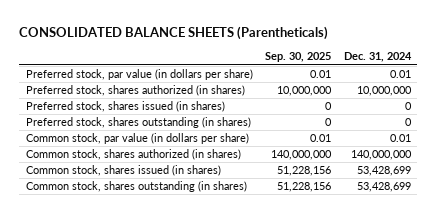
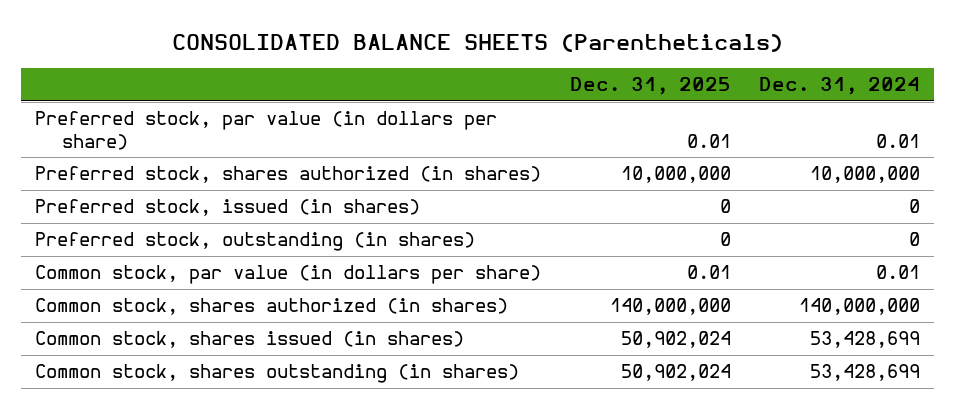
[265,52,332,63] Sep. 30, 2025 -> none
none -> [569,77,731,96] Dec. 31, 2025
[25,101,225,113] Preferred stock, shares issued (in shares) -> [35,199,421,217] Preferred stock, issued (in shares)
[25,117,251,129] Preferred stock, shares outstanding (in shares) -> [35,232,476,252] Preferred stock, outstanding (in shares)

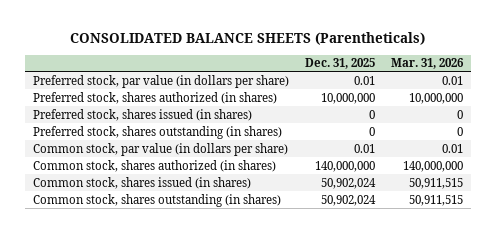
[758,77,920,96] Dec. 31, 2024 -> none
none -> [391,58,465,70] Mar. 31, 2026
[35,199,421,217] Preferred stock, issued (in shares) -> [32,108,252,121] Preferred stock, shares issued (in shares)
[35,232,476,252] Preferred stock, outstanding (in shares) -> [32,125,282,139] Preferred stock, shares outstanding (in shares)

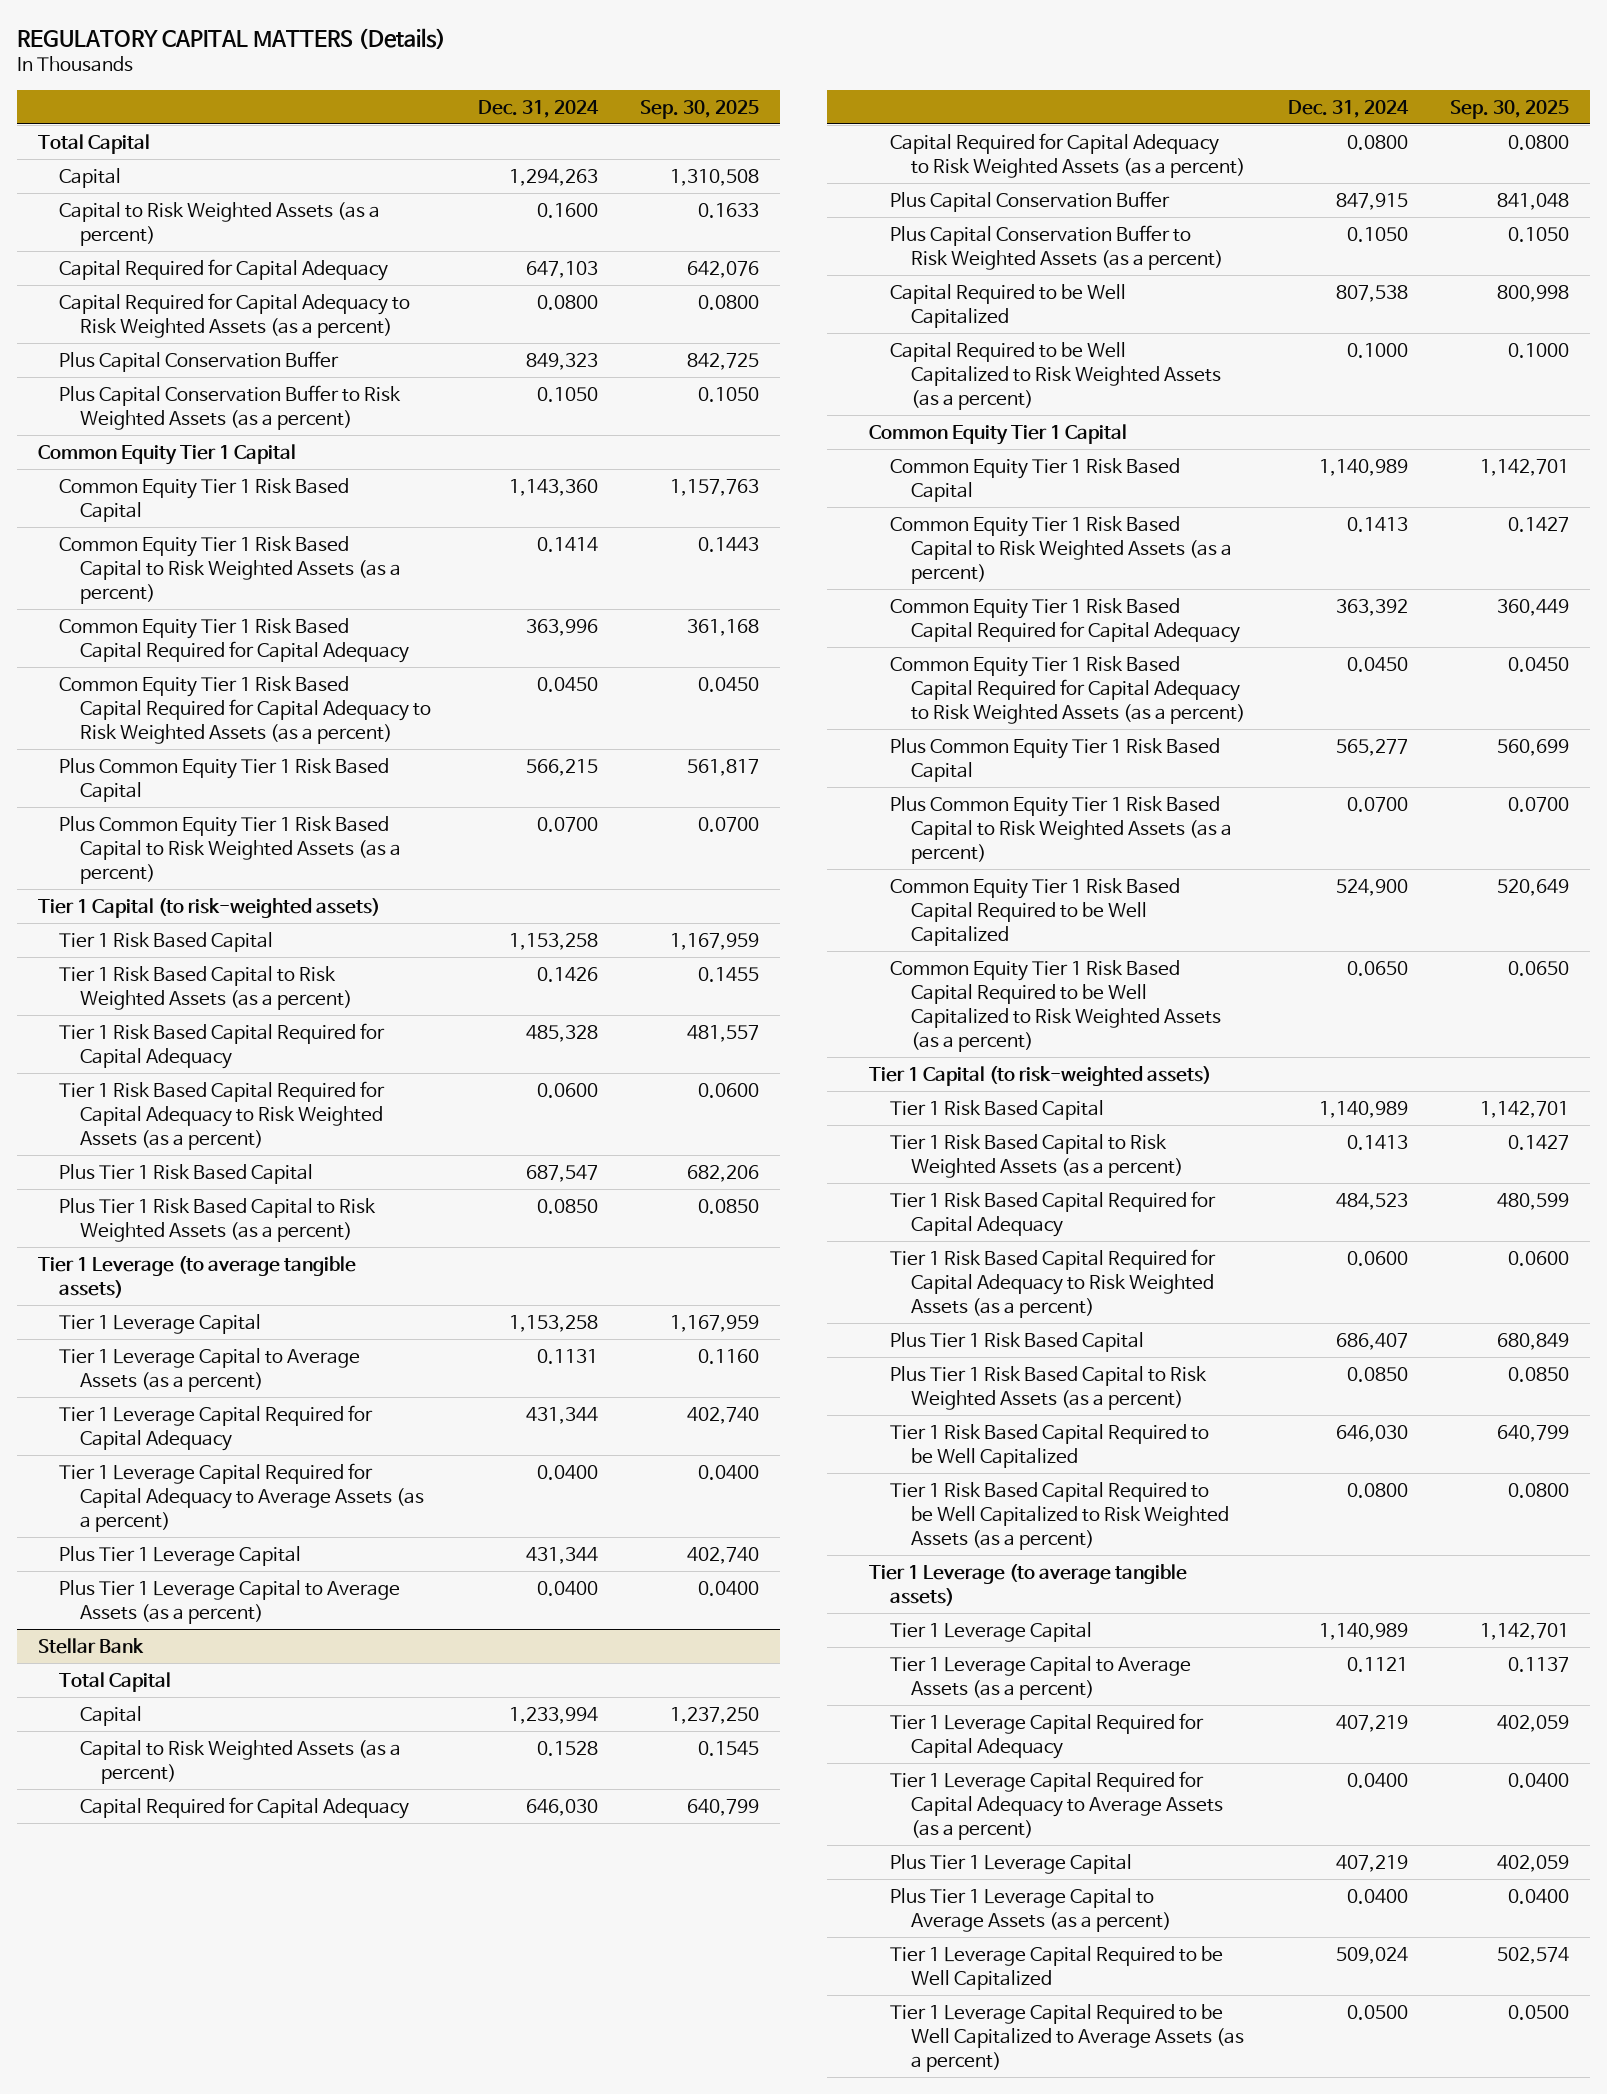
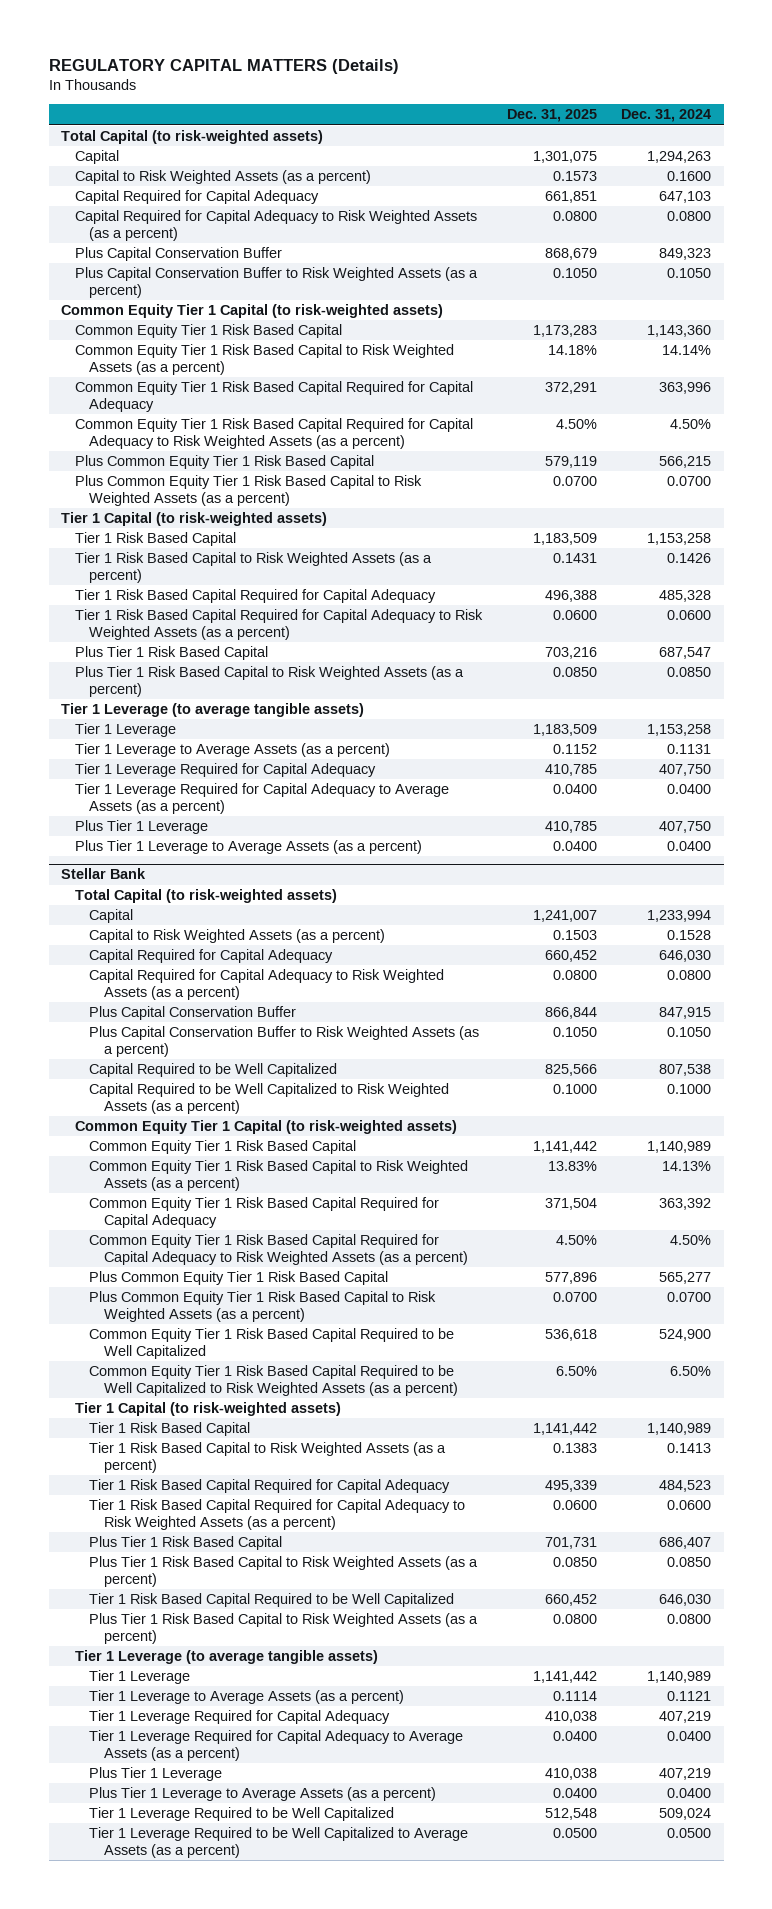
[639,99,759,119] Sep. 30, 2025 -> none
none -> [506,109,597,123] Dec. 31, 2025
[38,133,151,154] Total Capital -> [61,130,324,145] Total Capital (to risk-weighted assets)
[38,443,297,465] Common Equity Tier 1 Capital -> [61,304,444,319] Common Equity Tier 1 Capital (to risk-weighted assets)
[536,536,598,552] 0.1414 -> [662,345,712,356] 14.14%
[536,676,598,692] 0.0450 -> [670,419,712,430] 4.50%
[59,1313,262,1334] Tier 1 Leverage Capital -> [75,723,177,738] Tier 1 Leverage
[59,1347,361,1392] Tier 1 Leverage Capital to Average Assets (as a percent) -> [75,743,391,758] Tier 1 Leverage to Average Assets (as a percent)
[59,1404,374,1451] Tier 1 Leverage Capital Required for Capital Adequacy -> [75,763,377,778] Tier 1 Leverage Required for Capital Adequacy
[525,1406,598,1424] 431,344 -> [659,764,712,777] 407,750
[59,1462,425,1532] Tier 1 Leverage Capital Required for Capital Adequacy to Average Assets (as a percent) -> [75,783,450,814] Tier 1 Leverage Required for Capital Adequacy to Average Assets (as a percent)
[59,1545,302,1566] Plus Tier 1 Leverage Capital -> [75,820,209,835] Plus Tier 1 Leverage
[525,1546,598,1564] 431,344 -> [659,821,712,834] 407,750
[59,1579,401,1624] Plus Tier 1 Leverage Capital to Average Assets (as a percent) -> [75,840,423,855] Plus Tier 1 Leverage to Average Assets (as a percent)
[59,1671,172,1692] Total Capital -> [75,889,338,904] Total Capital (to risk-weighted assets)
[869,423,1128,445] Common Equity Tier 1 Capital -> [75,1120,458,1135] Common Equity Tier 1 Capital (to risk-weighted assets)
[1346,516,1408,532] 0.1413 -> [662,1161,712,1172] 14.13%
[1346,656,1408,672] 0.0450 -> [670,1235,712,1246] 4.50%
[1346,960,1408,976] 0.0650 -> [670,1366,712,1377] 6.50%
[890,1481,1230,1550] Tier 1 Risk Based Capital Required to be Well Capitalized to Risk Weighted Assets (as a percent) -> [89,1613,479,1644] Plus Tier 1 Risk Based Capital to Risk Weighted Assets (as a percent)
[890,1621,1093,1642] Tier 1 Leverage Capital -> [89,1670,191,1685] Tier 1 Leverage
[890,1655,1192,1700] Tier 1 Leverage Capital to Average Assets (as a percent) -> [89,1690,405,1705] Tier 1 Leverage to Average Assets (as a percent)
[890,1712,1205,1759] Tier 1 Leverage Capital Required for Capital Adequacy -> [89,1710,391,1725] Tier 1 Leverage Required for Capital Adequacy
[890,1770,1224,1840] Tier 1 Leverage Capital Required for Capital Adequacy to Average Assets (as a percent) -> [89,1730,464,1761] Tier 1 Leverage Required for Capital Adequacy to Average Assets (as a percent)
[890,1853,1133,1874] Plus Tier 1 Leverage Capital -> [89,1767,223,1782] Plus Tier 1 Leverage
[890,1887,1172,1932] Plus Tier 1 Leverage Capital to Average Assets (as a percent) -> [89,1787,437,1802] Plus Tier 1 Leverage to Average Assets (as a percent)
[890,1945,1224,1990] Tier 1 Leverage Capital Required to be Well Capitalized -> [89,1807,395,1822] Tier 1 Leverage Required to be Well Capitalized
[890,2003,1245,2072] Tier 1 Leverage Capital Required to be Well Capitalized to Average Assets (as a percent) -> [89,1827,469,1858] Tier 1 Leverage Required to be Well Capitalized to Average Assets (as a percent)

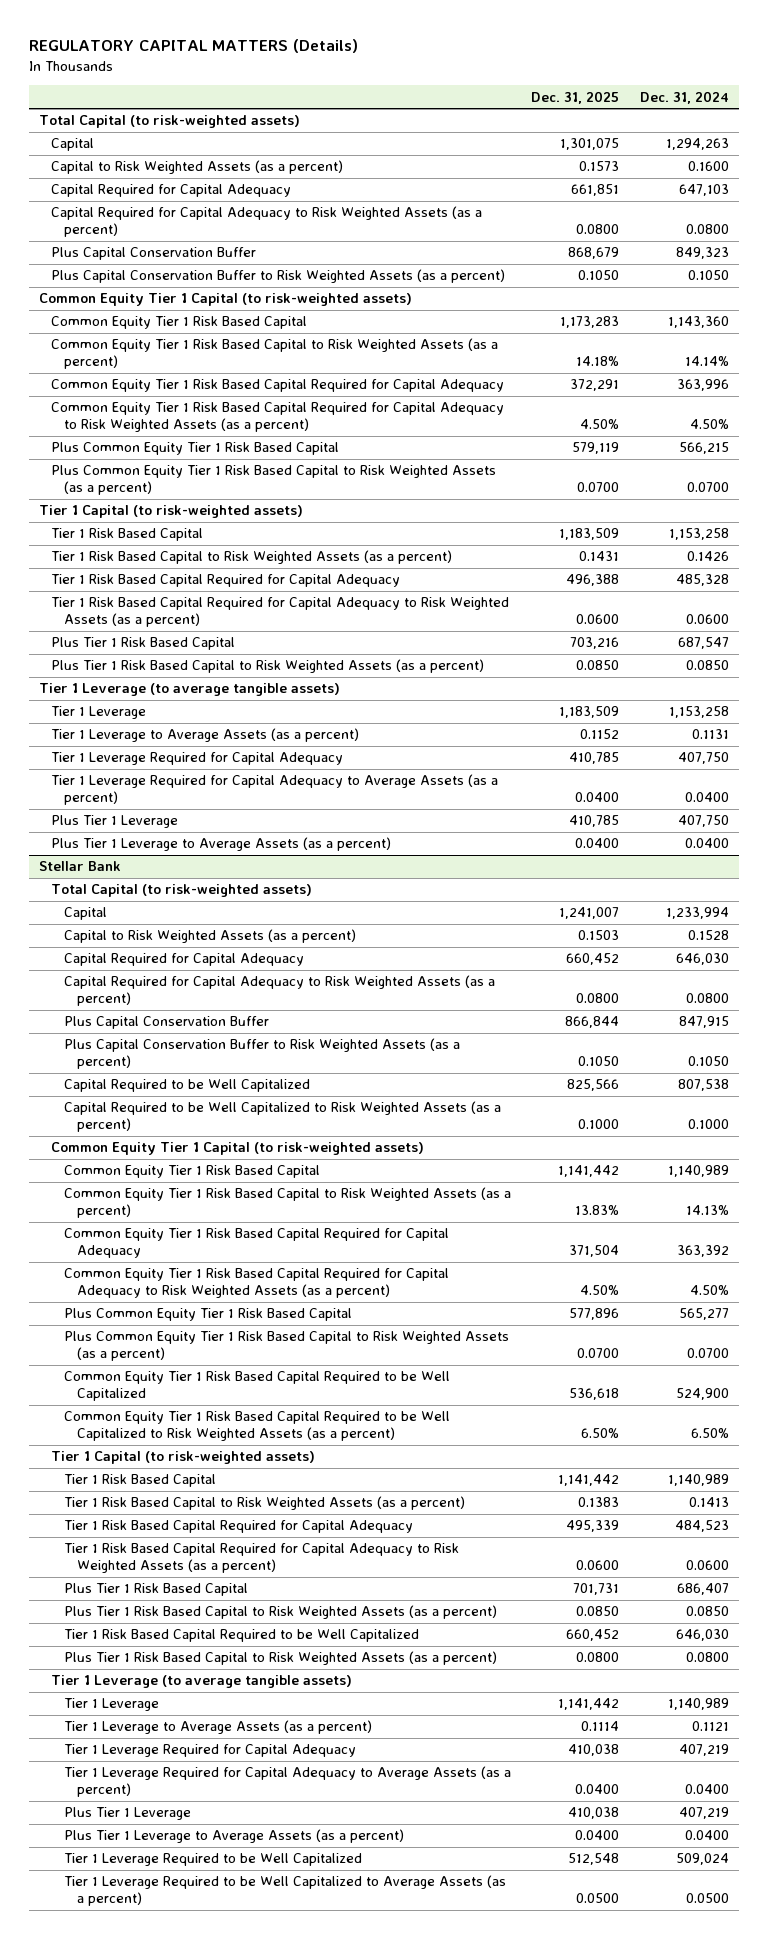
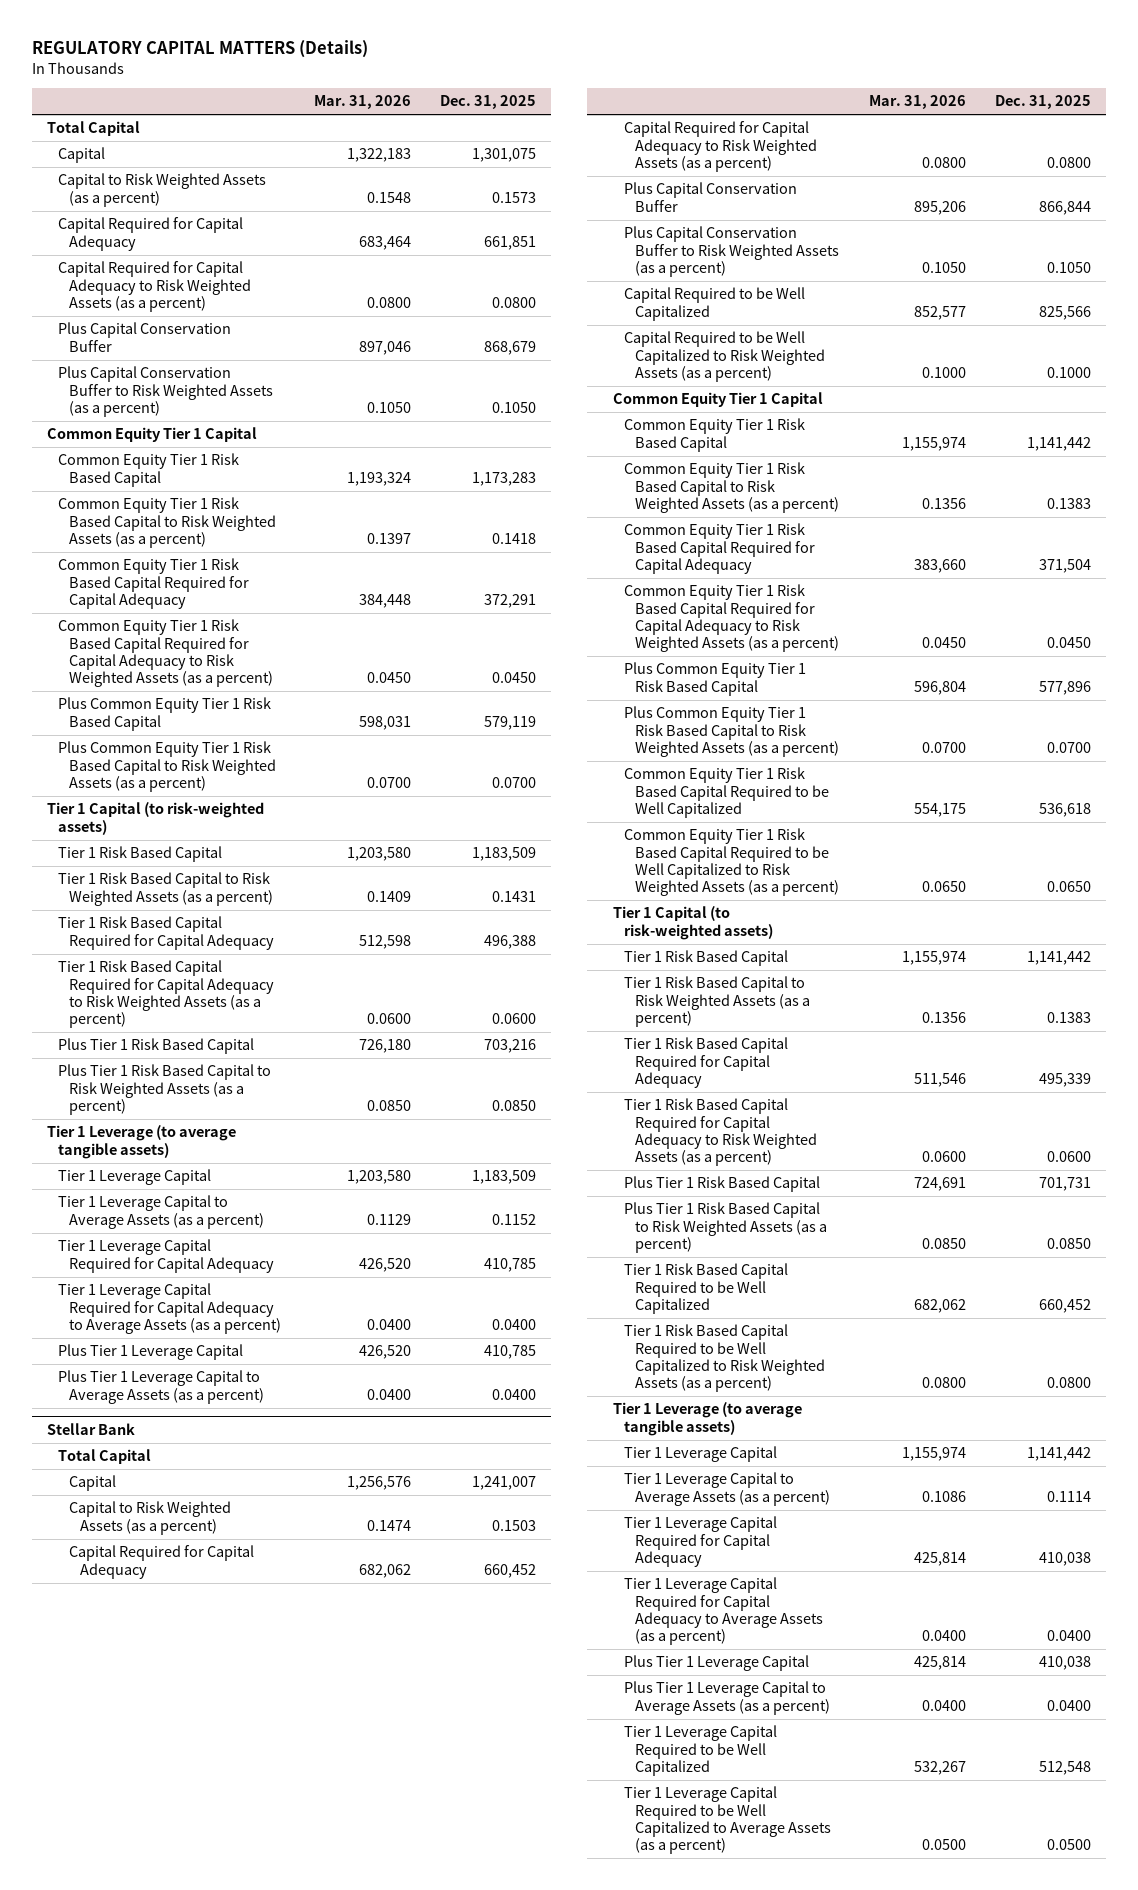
[639,90,729,104] Dec. 31, 2024 -> none
none -> [313,95,411,110] Mar. 31, 2026
[38,115,300,129] Total Capital (to risk-weighted assets) -> [46,121,140,137] Total Capital
[38,293,412,307] Common Equity Tier 1 Capital (to risk-weighted assets) -> [46,427,257,443] Common Equity Tier 1 Capital
[576,356,620,367] 14.18% -> [492,532,537,544] 0.1418
[580,419,620,430] 4.50% -> [492,672,537,684] 0.0450
[51,706,147,720] Tier 1 Leverage -> [57,1169,211,1186] Tier 1 Leverage Capital
[51,728,360,743] Tier 1 Leverage to Average Assets (as a percent) -> [57,1195,264,1229] Tier 1 Leverage Capital to Average Assets (as a percent)
[51,752,344,766] Tier 1 Leverage Required for Capital Adequacy -> [57,1239,274,1273] Tier 1 Leverage Capital Required for Capital Adequacy
[51,774,499,806] Tier 1 Leverage Required for Capital Adequacy to Average Assets (as a percent) -> [57,1283,281,1334] Tier 1 Leverage Capital Required for Capital Adequacy to Average Assets (as a percent)
[51,815,179,829] Plus Tier 1 Leverage -> [57,1344,243,1361] Plus Tier 1 Leverage Capital
[51,837,392,852] Plus Tier 1 Leverage to Average Assets (as a percent) -> [57,1370,264,1404] Plus Tier 1 Leverage Capital to Average Assets (as a percent)
[51,884,313,898] Total Capital (to risk-weighted assets) -> [57,1449,151,1465] Total Capital
[51,1142,425,1156] Common Equity Tier 1 Capital (to risk-weighted assets) -> [612,392,823,408] Common Equity Tier 1 Capital
[575,1205,620,1216] 13.83% -> [1047,497,1092,509] 0.1383
[580,1285,620,1296] 4.50% -> [1047,637,1092,649] 0.0450
[581,1428,620,1439] 6.50% -> [1047,881,1092,893] 0.0650
[64,1651,498,1666] Plus Tier 1 Risk Based Capital to Risk Weighted Assets (as a percent) -> [624,1324,826,1393] Tier 1 Risk Based Capital Required to be Well Capitalized to Risk Weighted Assets (as a percent)
[64,1698,160,1712] Tier 1 Leverage -> [624,1446,778,1463] Tier 1 Leverage Capital
[64,1720,373,1735] Tier 1 Leverage to Average Assets (as a percent) -> [624,1472,831,1506] Tier 1 Leverage Capital to Average Assets (as a percent)
[64,1744,357,1758] Tier 1 Leverage Required for Capital Adequacy -> [624,1516,778,1567] Tier 1 Leverage Capital Required for Capital Adequacy
[64,1766,512,1798] Tier 1 Leverage Required for Capital Adequacy to Average Assets (as a percent) -> [624,1577,824,1646] Tier 1 Leverage Capital Required for Capital Adequacy to Average Assets (as a percent)
[64,1807,192,1821] Plus Tier 1 Leverage -> [624,1655,810,1672] Plus Tier 1 Leverage Capital
[64,1829,405,1844] Plus Tier 1 Leverage to Average Assets (as a percent) -> [624,1681,831,1715] Plus Tier 1 Leverage Capital to Average Assets (as a percent)
[64,1853,363,1867] Tier 1 Leverage Required to be Well Capitalized -> [624,1725,778,1776] Tier 1 Leverage Capital Required to be Well Capitalized
[64,1875,507,1907] Tier 1 Leverage Required to be Well Capitalized to Average Assets (as a percent) -> [624,1786,832,1855] Tier 1 Leverage Capital Required to be Well Capitalized to Average Assets (as a percent)

